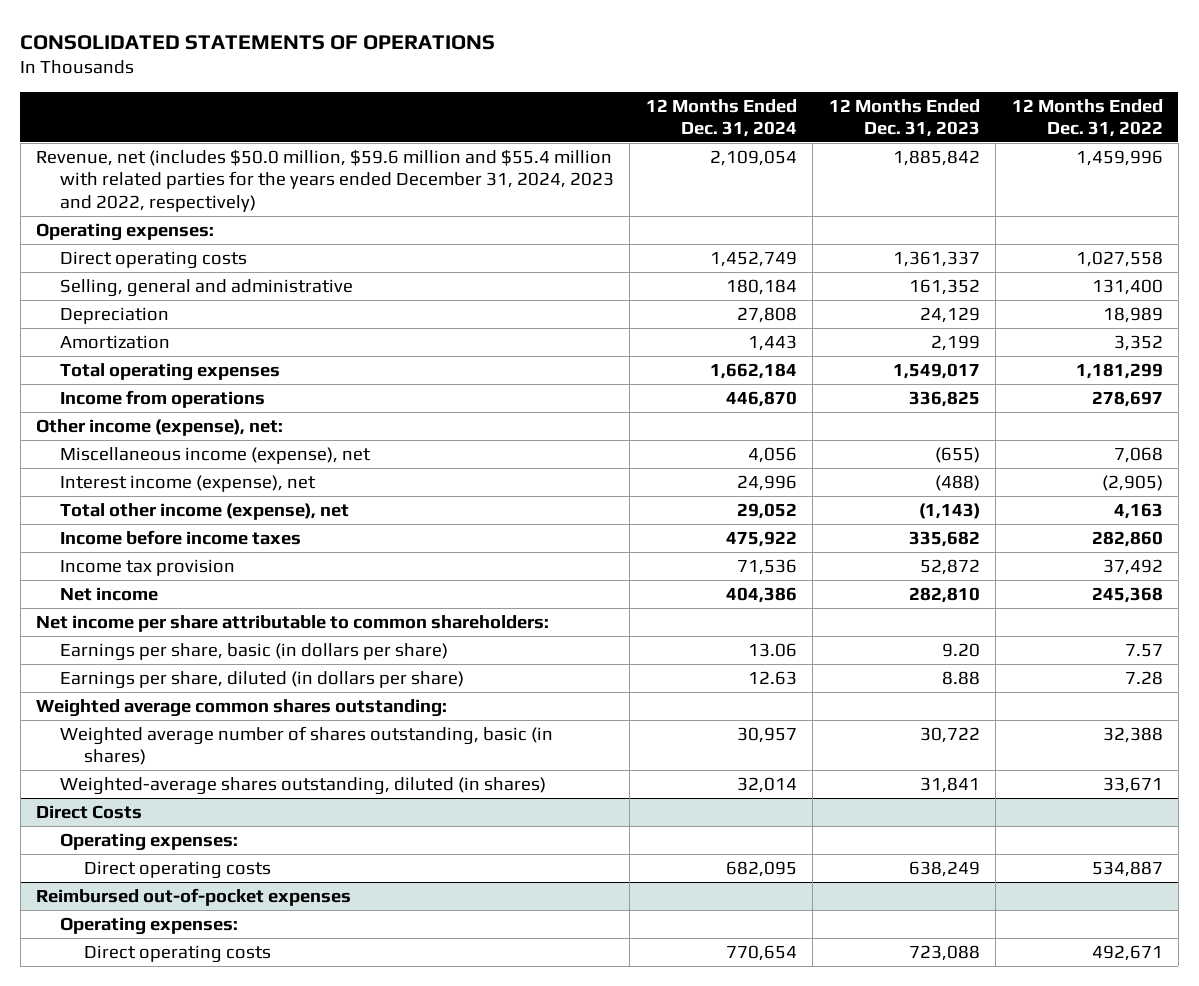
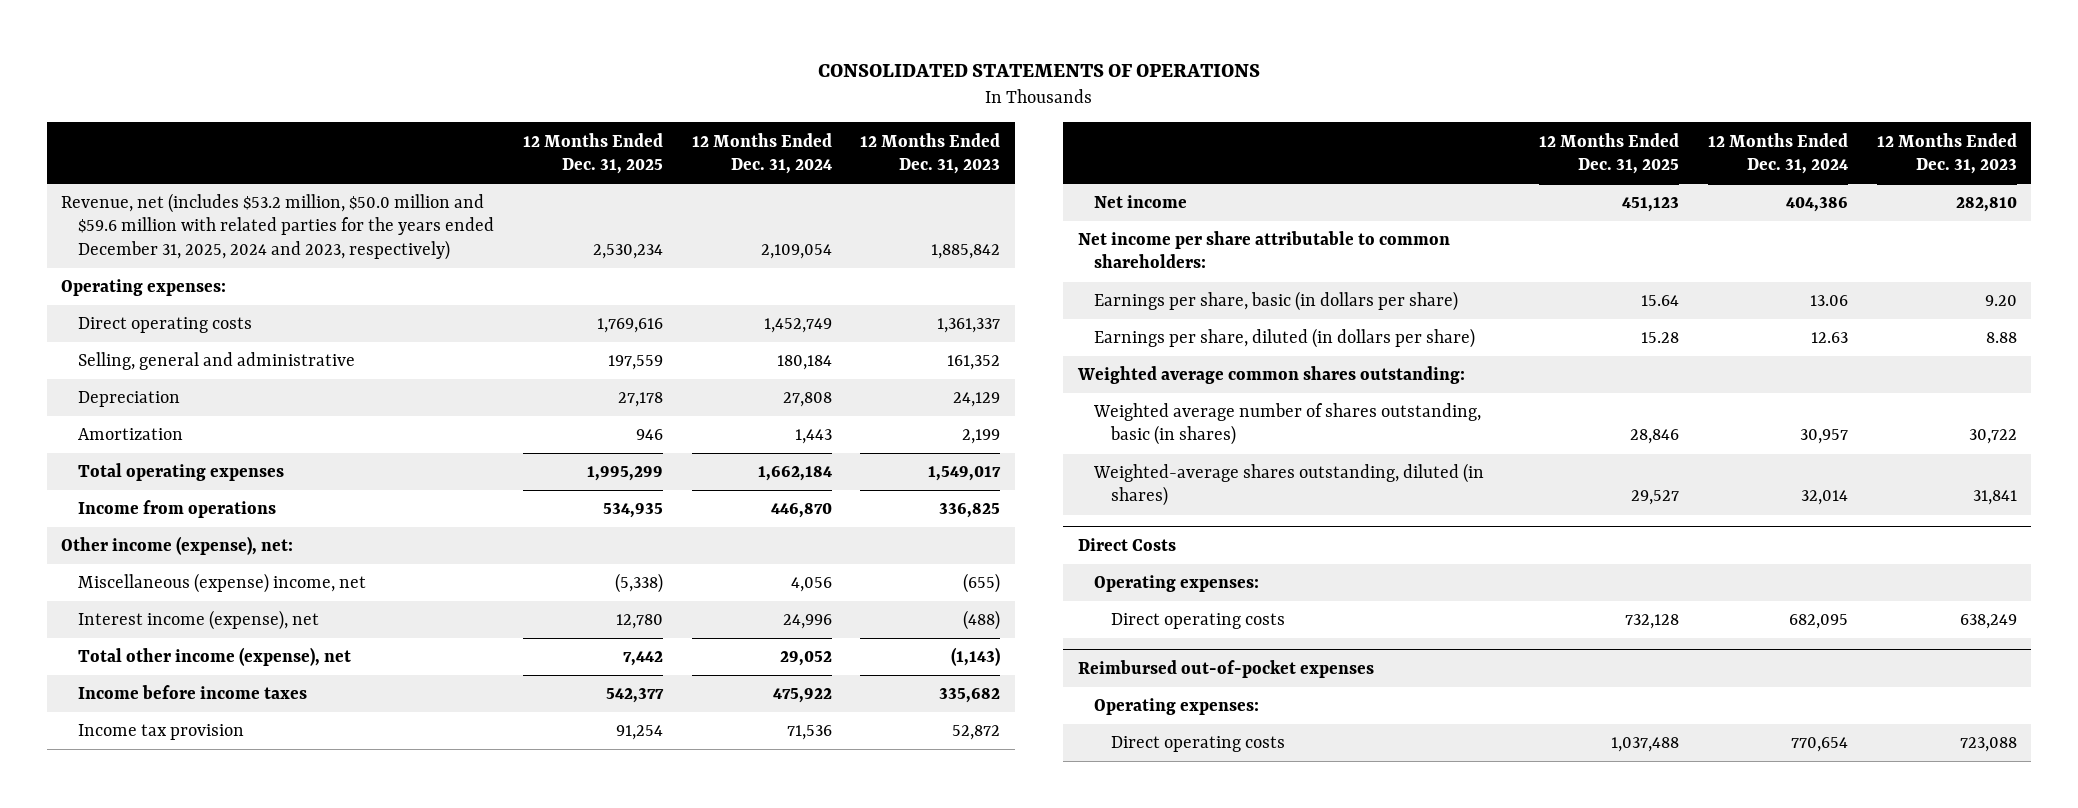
[1011,98,1163,138] 12 Months Ended Dec. 31, 2022 -> none
none -> [522,132,663,174] 12 Months Ended Dec. 31, 2025
[35,148,614,212] Revenue, net (includes $50.0 million, $59.6 million and $55.4 million with related parties for the years ended December 31, 2024, 2023 and 2022, respectively) -> [61,193,494,260] Revenue, net (includes $53.2 million, $50.0 million and $59.6 million with related parties for the years ended December 31, 2025, 2024 and 2023, respectively)
[59,446,371,464] Miscellaneous income (expense), net -> [77,573,366,594] Miscellaneous (expense) income, net

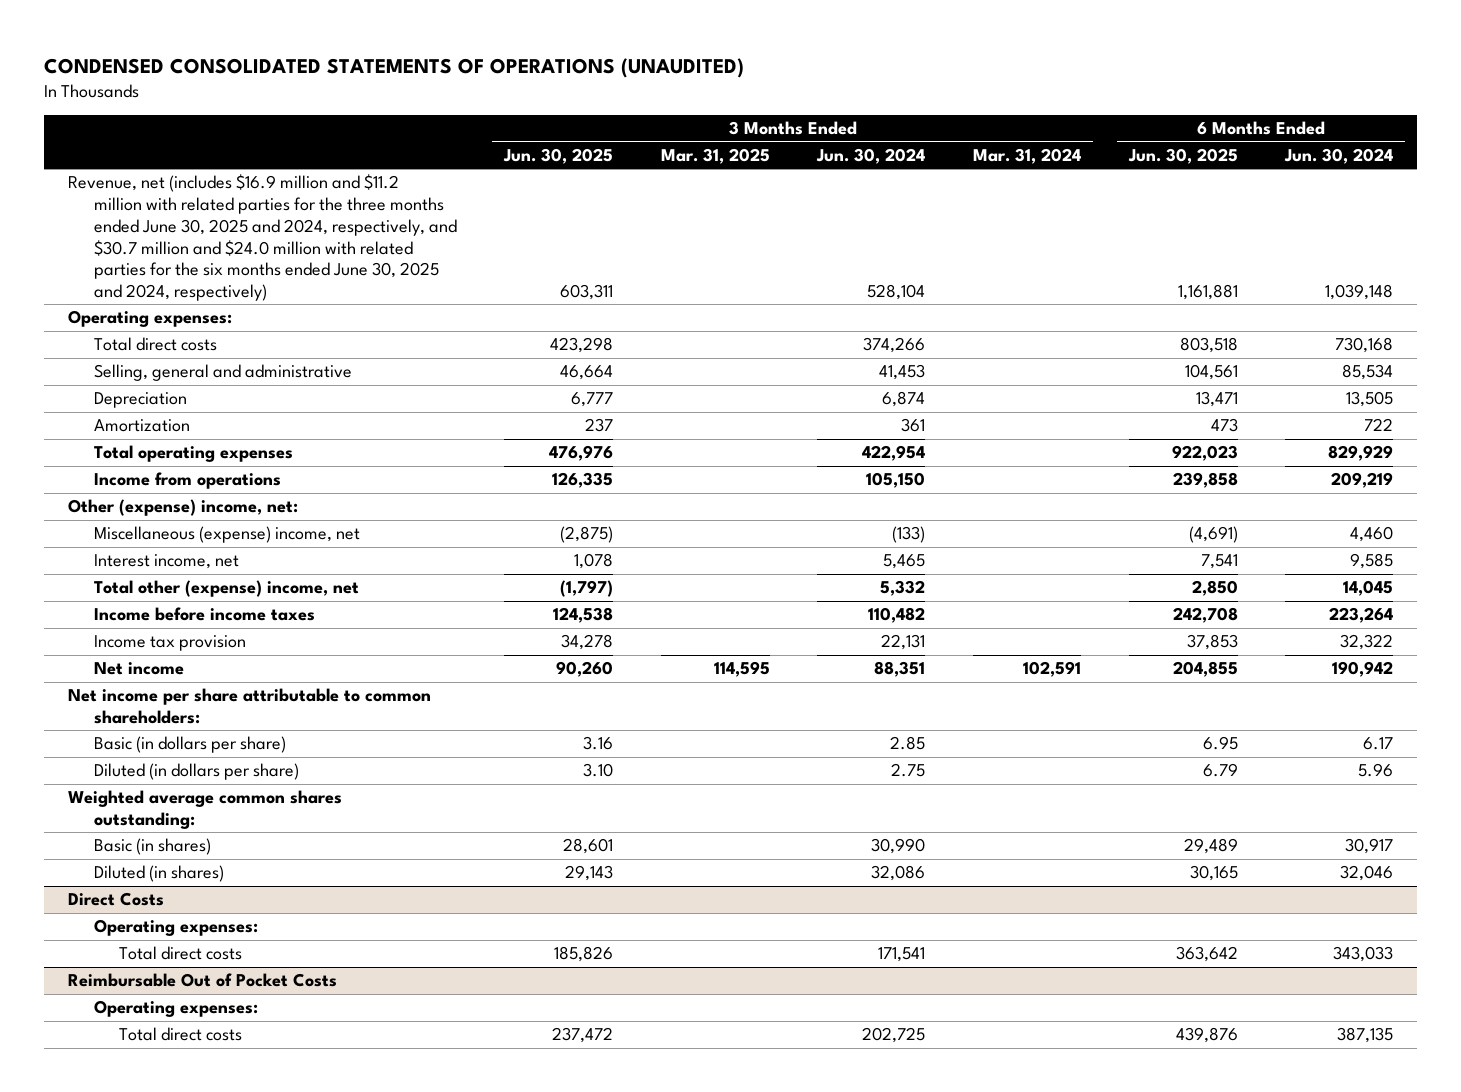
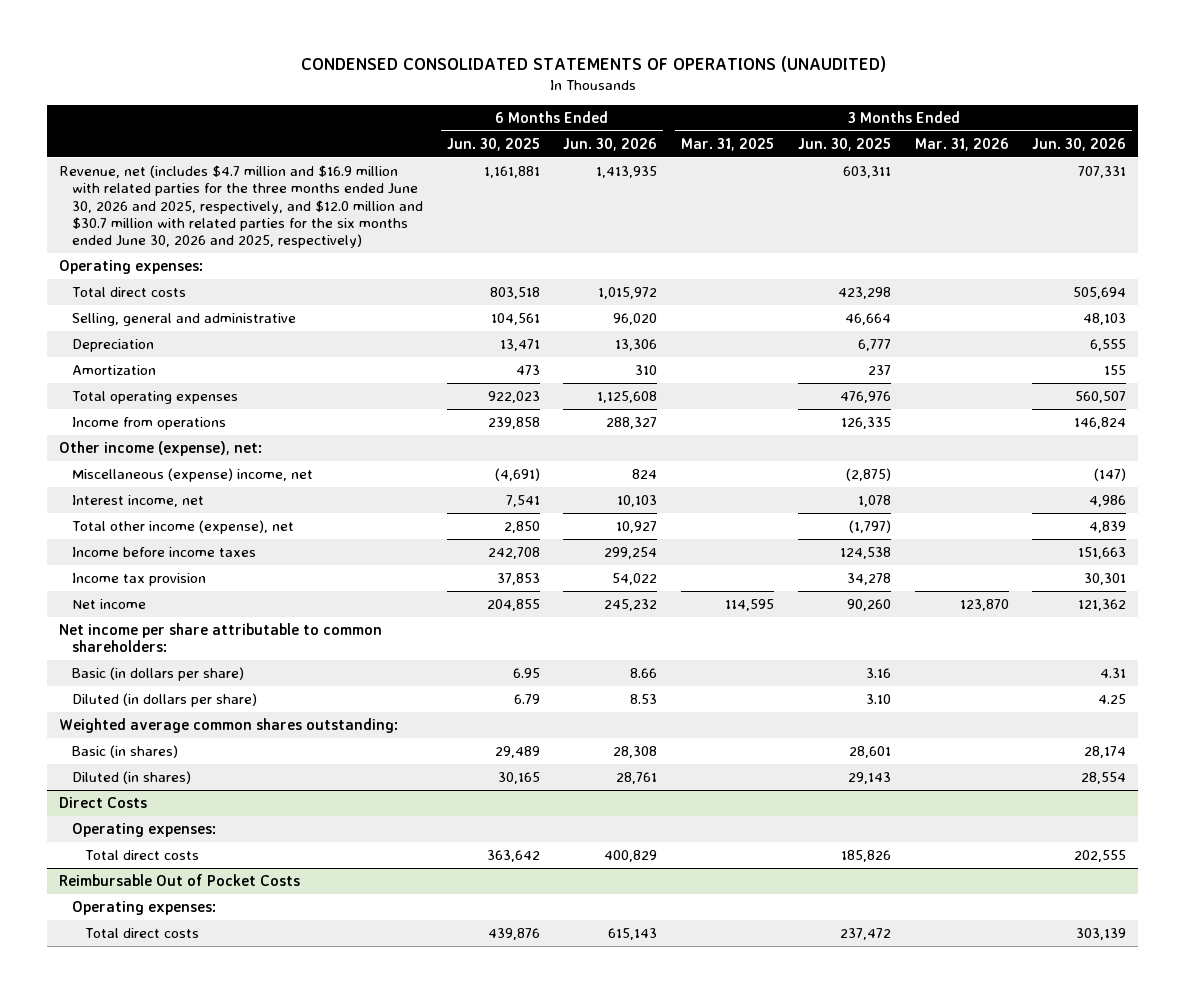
[816,147,926,164] Jun. 30, 2024 -> none
[973,147,1082,164] Mar. 31, 2024 -> none
[1284,147,1394,164] Jun. 30, 2024 -> none
none -> [563,137,658,151] Jun. 30, 2026
none -> [914,137,1009,151] Mar. 31, 2026
none -> [1032,137,1127,151] Jun. 30, 2026
[68,174,457,302] Revenue, net (includes $16.9 million and $11.2 million with related parties for the three months ended June 30, 2025 and 2024, respectively, and $30.7 million and $24.0 million with related parties for the six months ended June 30, 2025 and 2024, respectively) -> [58,164,423,249] Revenue, net (includes $4.7 million and $16.9 million with related parties for the three months ended June 30, 2026 and 2025, respectively, and $12.0 million and $30.7 million with related parties for the six months ended June 30, 2026 and 2025, respectively)
[68,499,299,517] Other (expense) income, net: -> [58,440,262,456] Other income (expense), net:
[93,580,359,598] Total other (expense) income, net -> [71,519,294,534] Total other income (expense), net

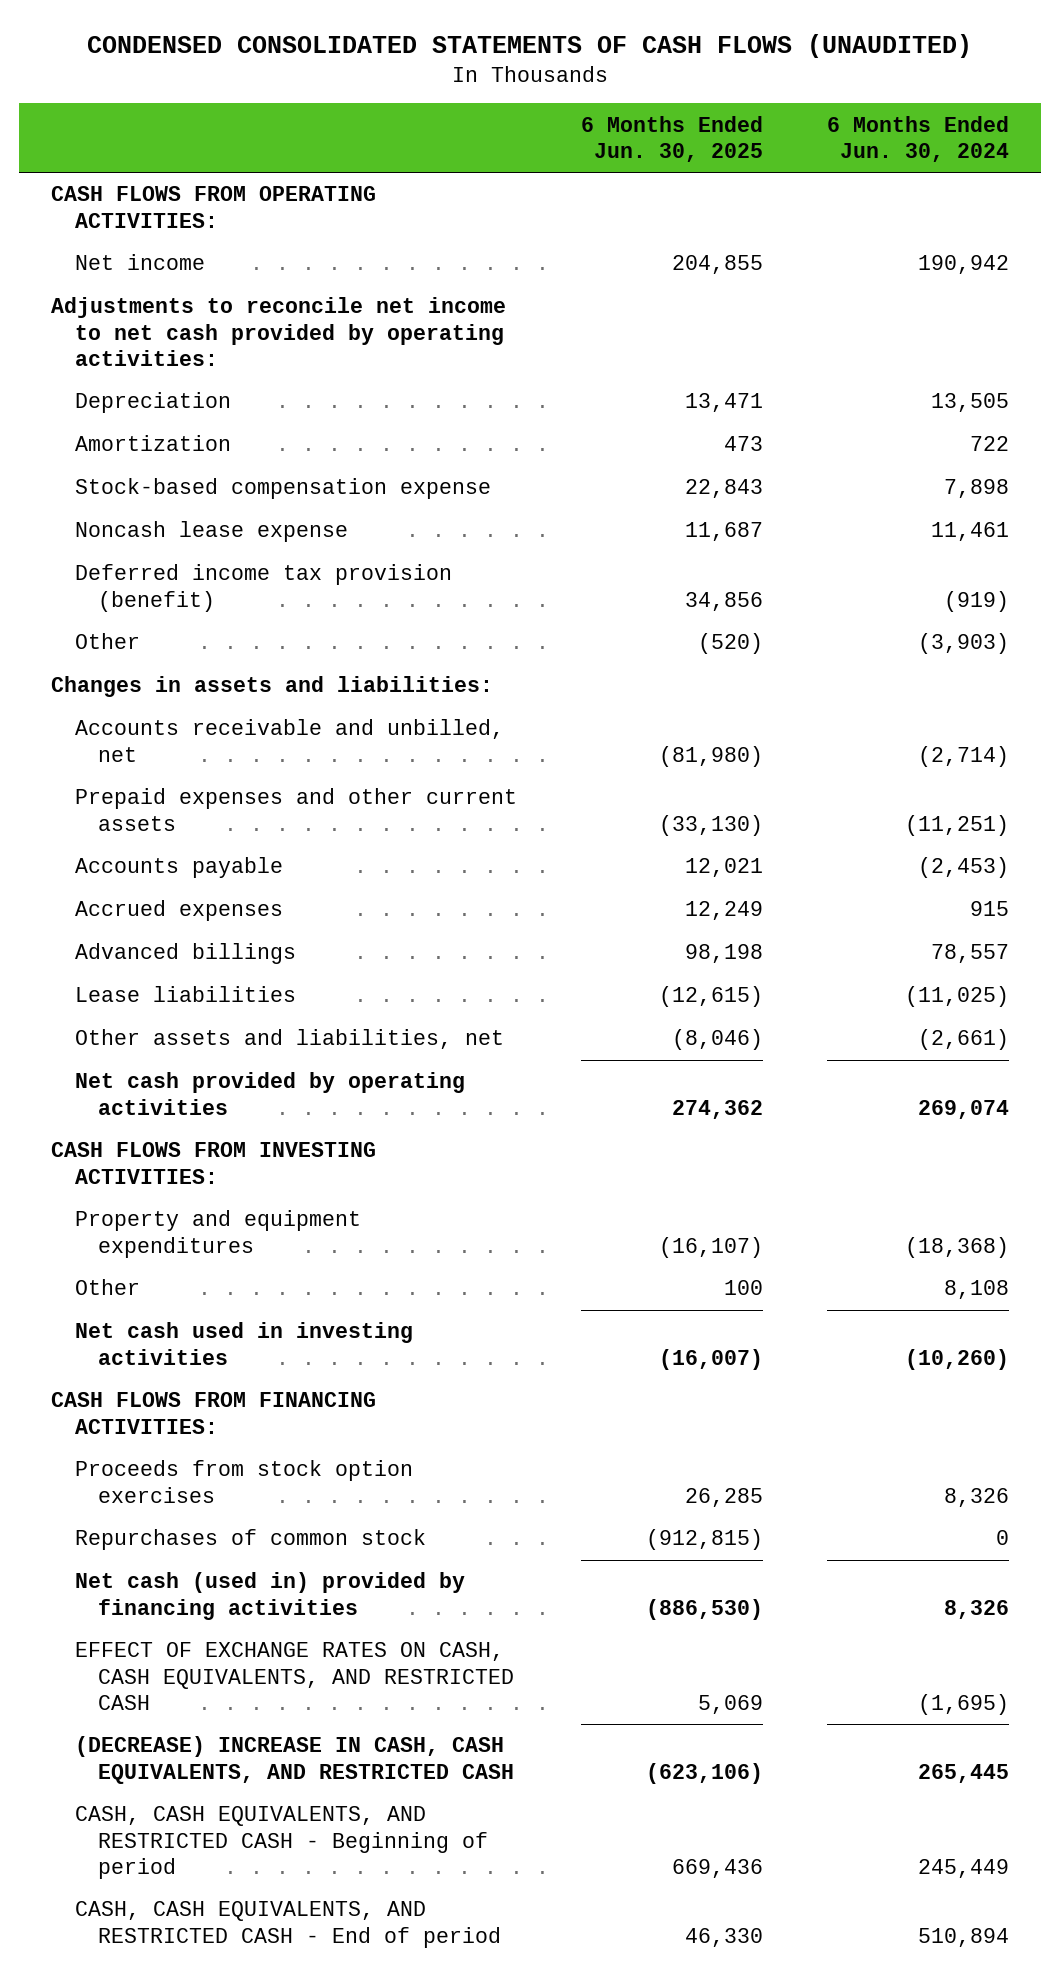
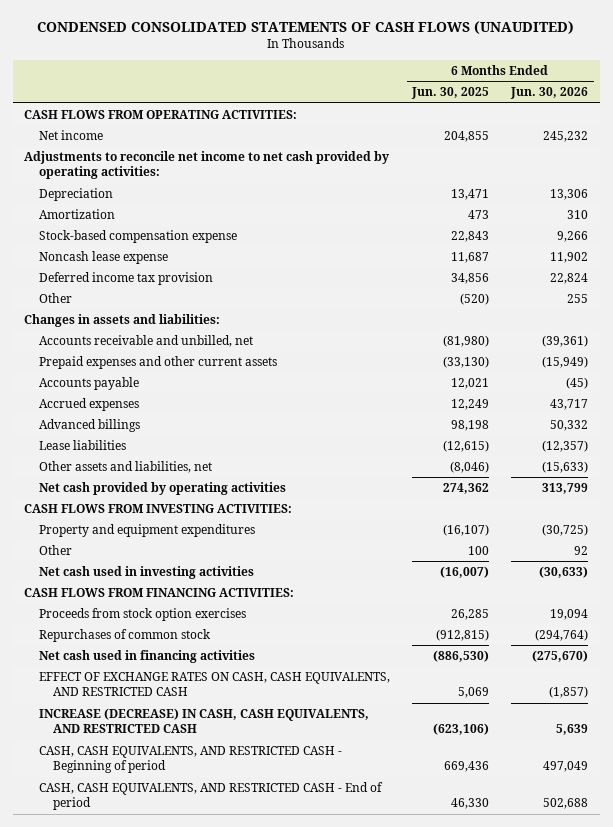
[827,115,1010,162] 6 Months Ended Jun. 30, 2024 -> none
none -> [510,87,589,100] Jun. 30, 2026
[74,564,452,612] Deferred income tax provision (benefit) -> [38,271,213,285] Deferred income tax provision
[74,1572,465,1620] Net cash (used in) provided by financing activities -> [38,649,255,663] Net cash used in financing activities
[74,1736,515,1784] (DECREASE) INCREASE IN CASH, CASH EQUIVALENTS, AND RESTRICTED CASH -> [38,707,369,734] INCREASE (DECREASE) IN CASH, CASH EQUIVALENTS, AND RESTRICTED CASH

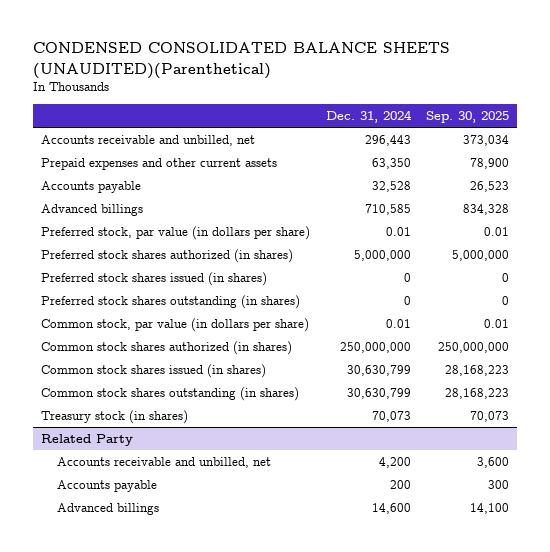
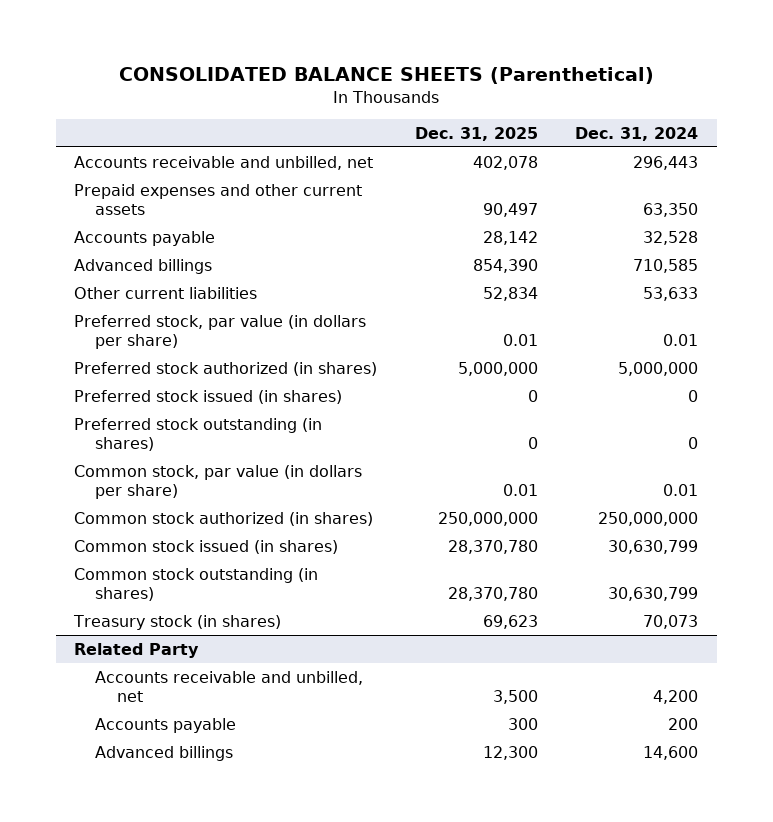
[33,42,451,79] CONDENSED CONSOLIDATED BALANCE SHEETS (UNAUDITED)(Parenthetical) -> [119,66,655,84] CONSOLIDATED BALANCE SHEETS (Parenthetical)
[426,110,510,123] Sep. 30, 2025 -> none
none -> [414,126,538,141] Dec. 31, 2025
none -> [74,286,258,299] Other current liabilities
[41,249,294,264] Preferred stock shares authorized (in shares) -> [74,361,378,376] Preferred stock authorized (in shares)
[41,272,268,287] Preferred stock shares issued (in shares) -> [74,389,343,404] Preferred stock issued (in shares)
[41,295,301,310] Preferred stock shares outstanding (in shares) -> [74,417,323,451] Preferred stock outstanding (in shares)
[41,341,293,356] Common stock shares authorized (in shares) -> [74,511,374,526] Common stock authorized (in shares)
[41,364,267,379] Common stock shares issued (in shares) -> [74,539,339,554] Common stock issued (in shares)
[41,387,300,402] Common stock shares outstanding (in shares) -> [74,567,319,601] Common stock outstanding (in shares)

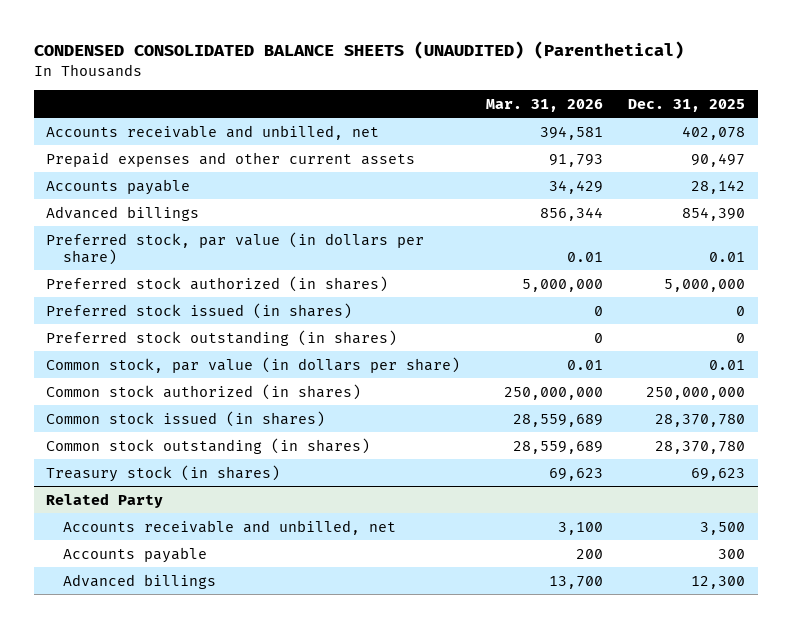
[119,66,655,84] CONSOLIDATED BALANCE SHEETS (Parenthetical) -> [33,41,684,60] CONDENSED CONSOLIDATED BALANCE SHEETS (UNAUDITED) (Parenthetical)
[575,126,699,141] Dec. 31, 2024 -> none
none -> [485,98,603,112] Mar. 31, 2026
[74,286,258,299] Other current liabilities -> none

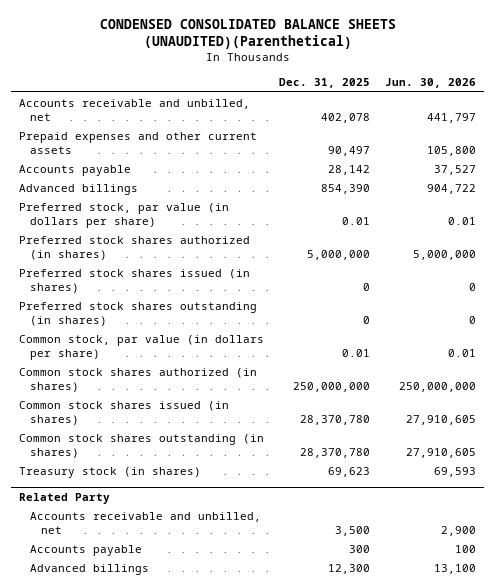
[33,41,684,60] CONDENSED CONSOLIDATED BALANCE SHEETS (UNAUDITED) (Parenthetical) -> [99,18,396,49] CONDENSED CONSOLIDATED BALANCE SHEETS (UNAUDITED)(Parenthetical)
[485,98,603,112] Mar. 31, 2026 -> none
none -> [385,77,477,88] Jun. 30, 2026
[46,275,389,292] Preferred stock authorized (in shares) -> [18,235,250,260] Preferred stock shares authorized (in shares)
[46,302,353,319] Preferred stock issued (in shares) -> [18,268,250,293] Preferred stock shares issued (in shares)
[46,329,398,346] Preferred stock outstanding (in shares) -> [18,301,257,326] Preferred stock shares outstanding (in shares)
[46,383,362,400] Common stock authorized (in shares) -> [18,367,257,392] Common stock shares authorized (in shares)
[46,410,326,427] Common stock issued (in shares) -> [18,400,229,425] Common stock shares issued (in shares)
[46,437,371,454] Common stock outstanding (in shares) -> [18,433,264,458] Common stock shares outstanding (in shares)

